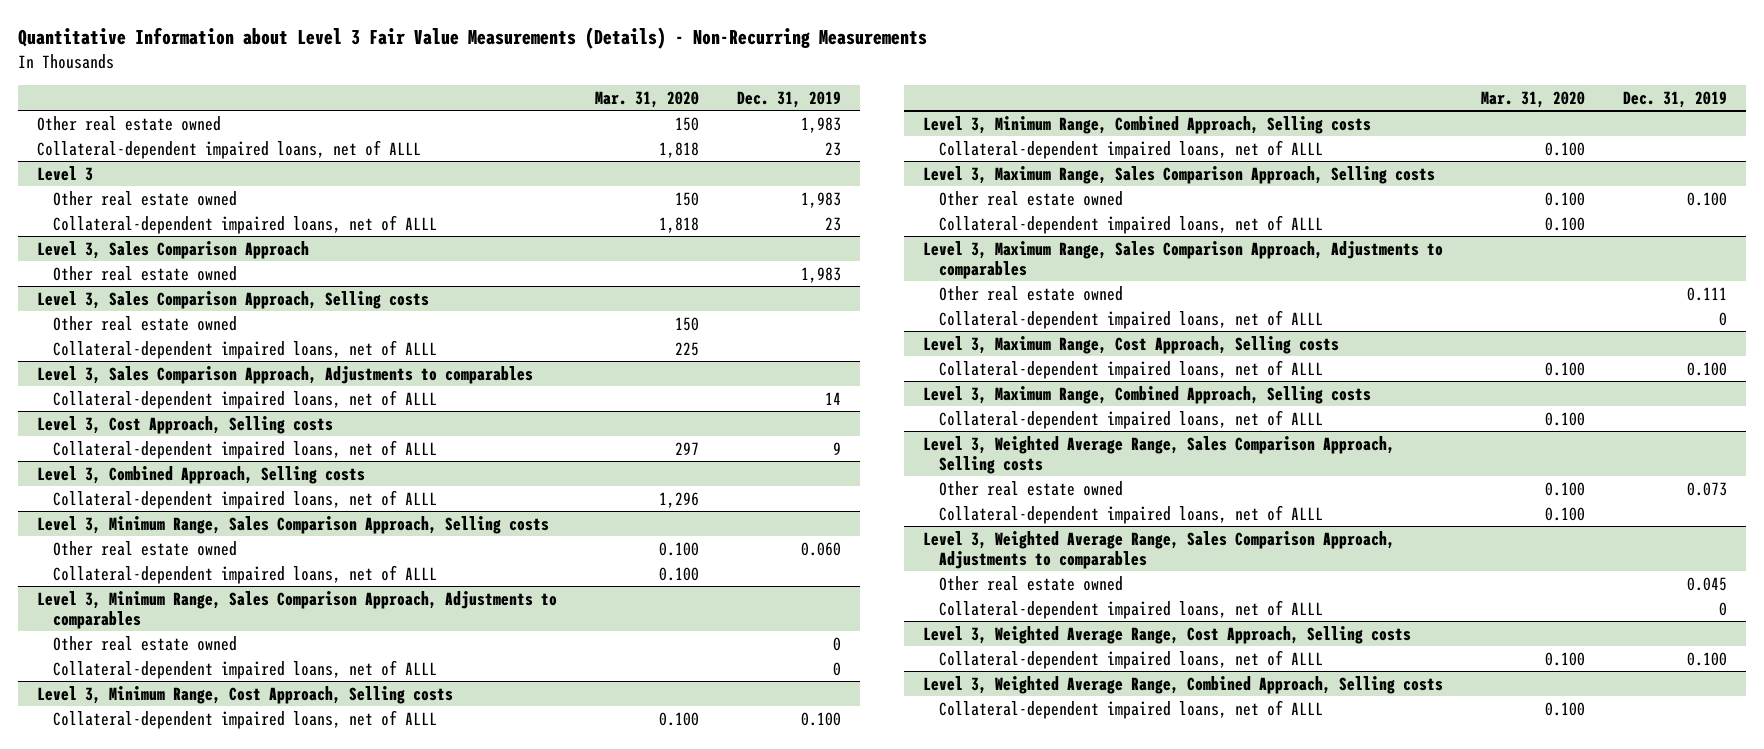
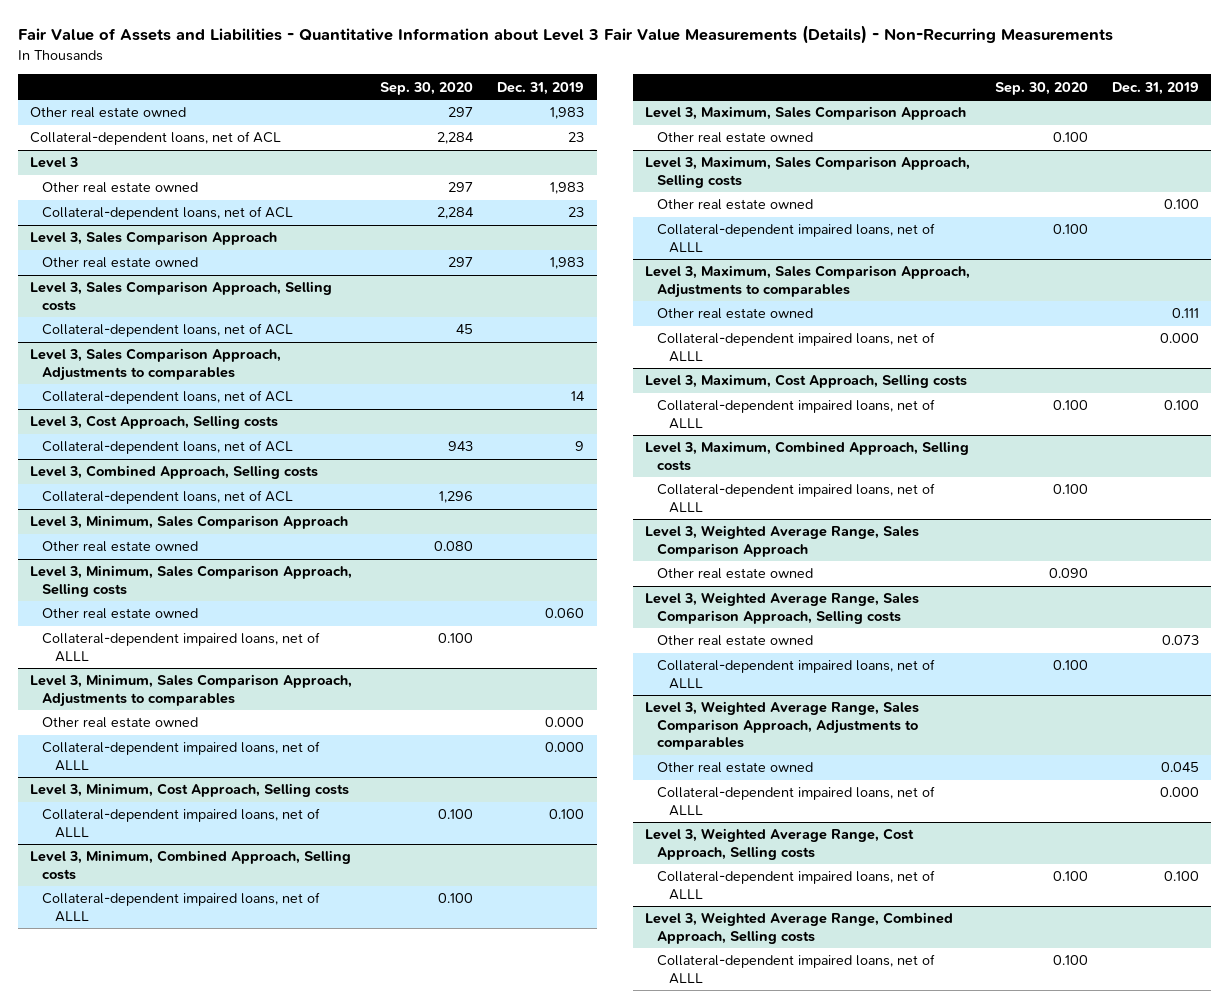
[17,27,927,50] Quantitative Information about Level 3 Fair Value Measurements (Details) - Non-Recurring Measurements -> [17,25,1113,45] Fair Value of Assets and Liabilities - Quantitative Information about Level 3 Fair Value Measurements (Details) - Non-Recurring Measurements
[594,90,699,108] Mar. 31, 2020 -> none
none -> [379,81,473,95] Sep. 30, 2020
[36,139,421,159] Collateral-dependent impaired loans, net of ALLL -> [30,131,282,146] Collateral-dependent loans, net of ACL
[52,214,437,234] Collateral-dependent impaired loans, net of ALLL -> [42,206,294,221] Collateral-dependent loans, net of ACL
[52,315,237,331] Other real estate owned -> none
[52,339,437,359] Collateral-dependent impaired loans, net of ALLL -> [42,323,294,338] Collateral-dependent loans, net of ACL
[52,389,437,409] Collateral-dependent impaired loans, net of ALLL -> [42,390,294,405] Collateral-dependent loans, net of ACL
[52,439,437,459] Collateral-dependent impaired loans, net of ALLL -> [42,440,294,455] Collateral-dependent loans, net of ACL
[52,489,437,509] Collateral-dependent impaired loans, net of ALLL -> [42,490,294,505] Collateral-dependent loans, net of ACL
none -> [30,515,349,530] Level 3, Minimum, Sales Comparison Approach
none -> [42,541,199,553] Other real estate owned
[36,515,549,534] Level 3, Minimum Range, Sales Comparison Approach, Selling costs -> [30,565,353,597] Level 3, Minimum, Sales Comparison Approach, Selling costs
[36,590,557,629] Level 3, Minimum Range, Sales Comparison Approach, Adjustments to comparables -> [30,674,353,707] Level 3, Minimum, Sales Comparison Approach, Adjustments to comparables
[833,636,842,651] 0 -> [545,717,585,728] 0.000
[833,661,842,676] 0 -> [545,742,585,753] 0.000
[36,685,453,704] Level 3, Minimum Range, Cost Approach, Selling costs -> [30,783,350,798] Level 3, Minimum, Cost Approach, Selling costs
[922,115,1371,134] Level 3, Minimum Range, Combined Approach, Selling costs -> [30,850,352,880] Level 3, Minimum, Combined Approach, Selling costs
none -> [644,106,966,121] Level 3, Maximum, Sales Comparison Approach
none -> [657,132,814,144] Other real estate owned
[922,165,1435,184] Level 3, Maximum Range, Sales Comparison Approach, Selling costs -> [644,156,970,188] Level 3, Maximum, Sales Comparison Approach, Selling costs
[922,240,1443,279] Level 3, Maximum Range, Sales Comparison Approach, Adjustments to comparables -> [644,265,970,298] Level 3, Maximum, Sales Comparison Approach, Adjustments to comparables
[1719,311,1728,326] 0 -> [1160,333,1200,344] 0.000
[922,335,1339,354] Level 3, Maximum Range, Cost Approach, Selling costs -> [644,374,967,389] Level 3, Maximum, Cost Approach, Selling costs
[922,385,1371,404] Level 3, Maximum Range, Combined Approach, Selling costs -> [644,441,969,471] Level 3, Maximum, Combined Approach, Selling costs
none -> [644,525,919,557] Level 3, Weighted Average Range, Sales Comparison Approach
none -> [657,568,814,580] Other real estate owned
[1719,601,1728,616] 0 -> [1160,787,1200,798] 0.000

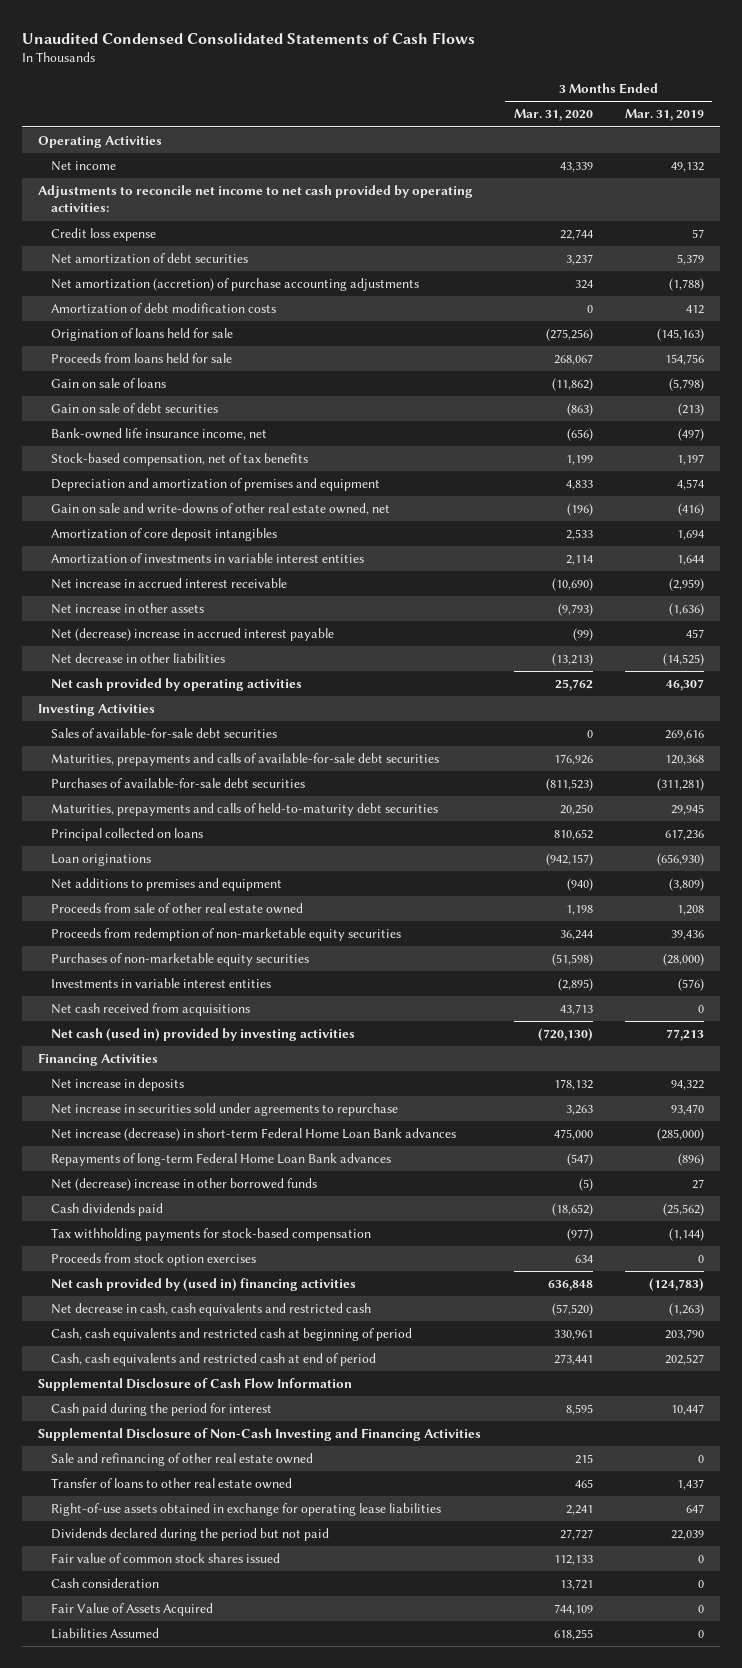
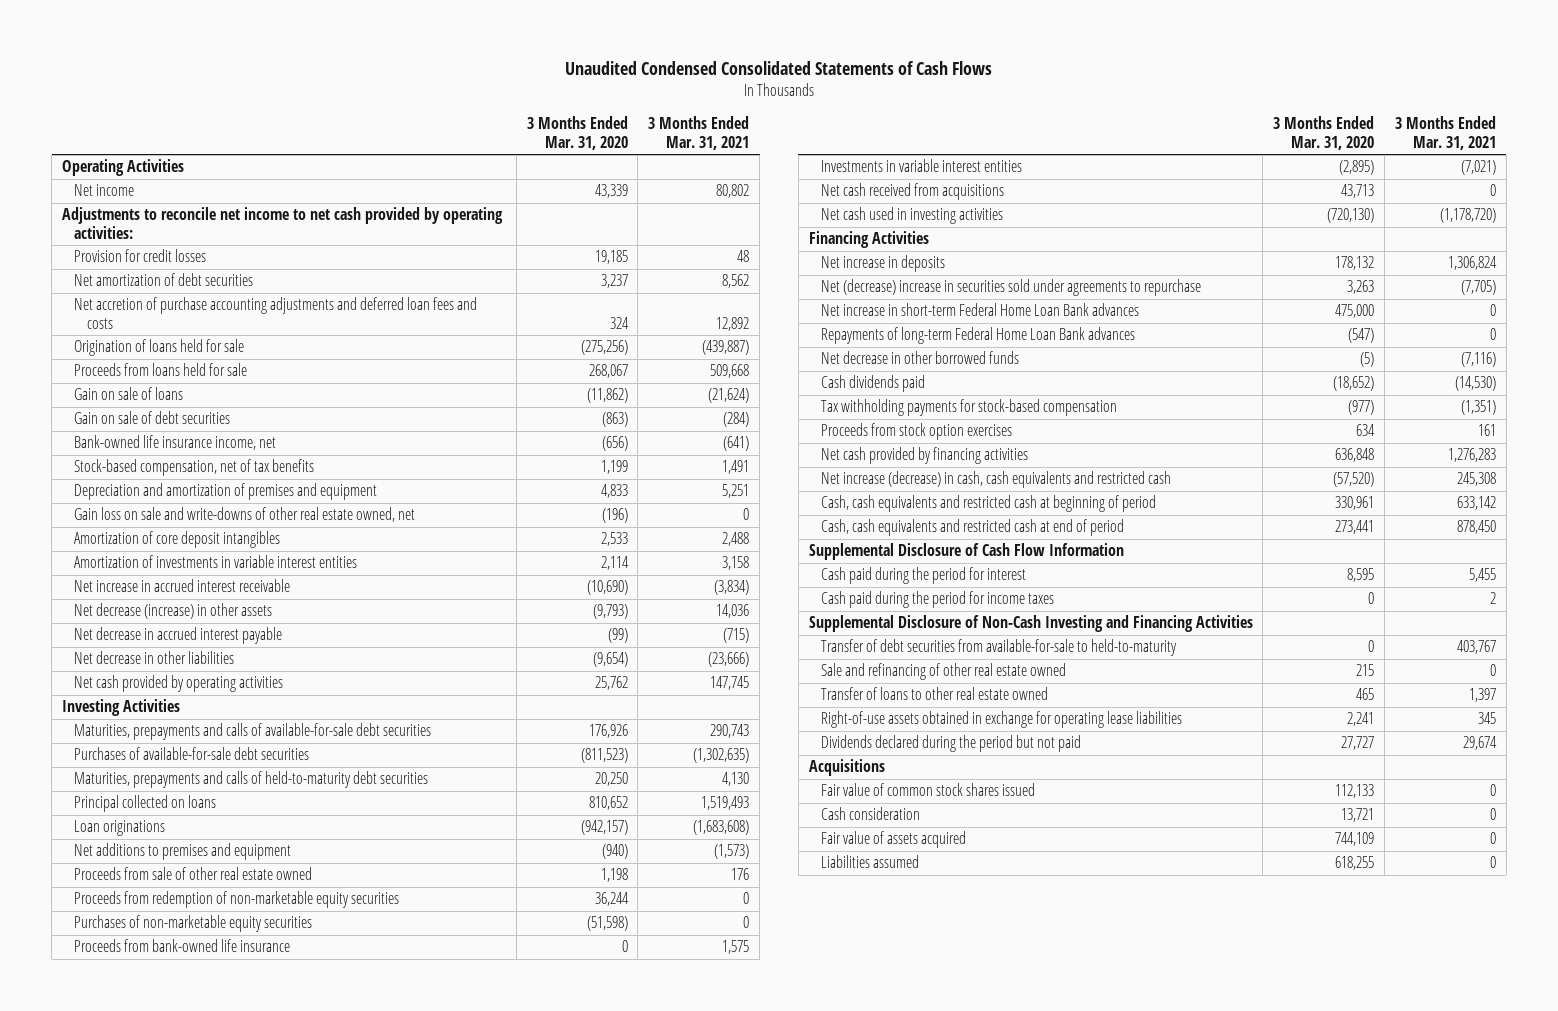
[624,109,704,122] Mar. 31, 2019 -> none
none -> [648,116,750,150] 3 Months Ended Mar. 31, 2021
[50,228,156,242] Credit loss expense -> [74,249,207,263] Provision for credit losses
[559,229,593,241] 22,744 -> [594,250,628,265] 19,185
[50,303,276,315] Amortization of debt modification costs -> none
[50,278,419,292] Net amortization (accretion) of purchase accounting adjustments -> [74,297,478,330] Net accretion of purchase accounting adjustments and deferred loan fees and costs
[50,503,390,516] Gain on sale and write-downs of other real estate owned, net -> [74,507,416,523] Gain loss on sale and write-downs of other real estate owned, net
[50,603,204,615] Net increase in other assets -> [74,603,273,620] Net decrease (increase) in other assets
[50,628,334,642] Net (decrease) increase in accrued interest payable -> [74,627,283,645] Net decrease in accrued interest payable
[551,653,593,667] (13,213) -> [592,652,628,668] (9,654)
[50,728,277,739] Sales of available-for-sale debt securities -> none
none -> [74,939,291,953] Proceeds from bank-owned life insurance
[50,1028,355,1042] Net cash (used in) provided by investing activities -> [821,207,1004,225] Net cash used in investing activities
[50,1103,398,1117] Net increase in securities sold under agreements to repurchase -> [821,279,1202,297] Net (decrease) increase in securities sold under agreements to repurchase
[50,1128,456,1142] Net increase (decrease) in short-term Federal Home Loan Bank advances -> [821,303,1140,317] Net increase in short-term Federal Home Loan Bank advances
[50,1178,317,1192] Net (decrease) increase in other borrowed funds -> [821,351,1020,365] Net decrease in other borrowed funds
[50,1278,356,1292] Net cash provided by (used in) financing activities -> [821,447,1029,465] Net cash provided by financing activities
[50,1303,371,1317] Net decrease in cash, cash equivalents and restricted cash -> [821,471,1172,489] Net increase (decrease) in cash, cash equivalents and restricted cash
none -> [821,591,1055,609] Cash paid during the period for income taxes
none -> [821,639,1178,657] Transfer of debt securities from available-for-sale to held-to-maturity
none -> [808,759,885,777] Acquisitions
[50,1603,213,1617] Fair Value of Assets Acquired -> [821,831,967,849] Fair value of assets acquired
[50,1628,159,1640] Liabilities Assumed -> [821,855,920,869] Liabilities assumed

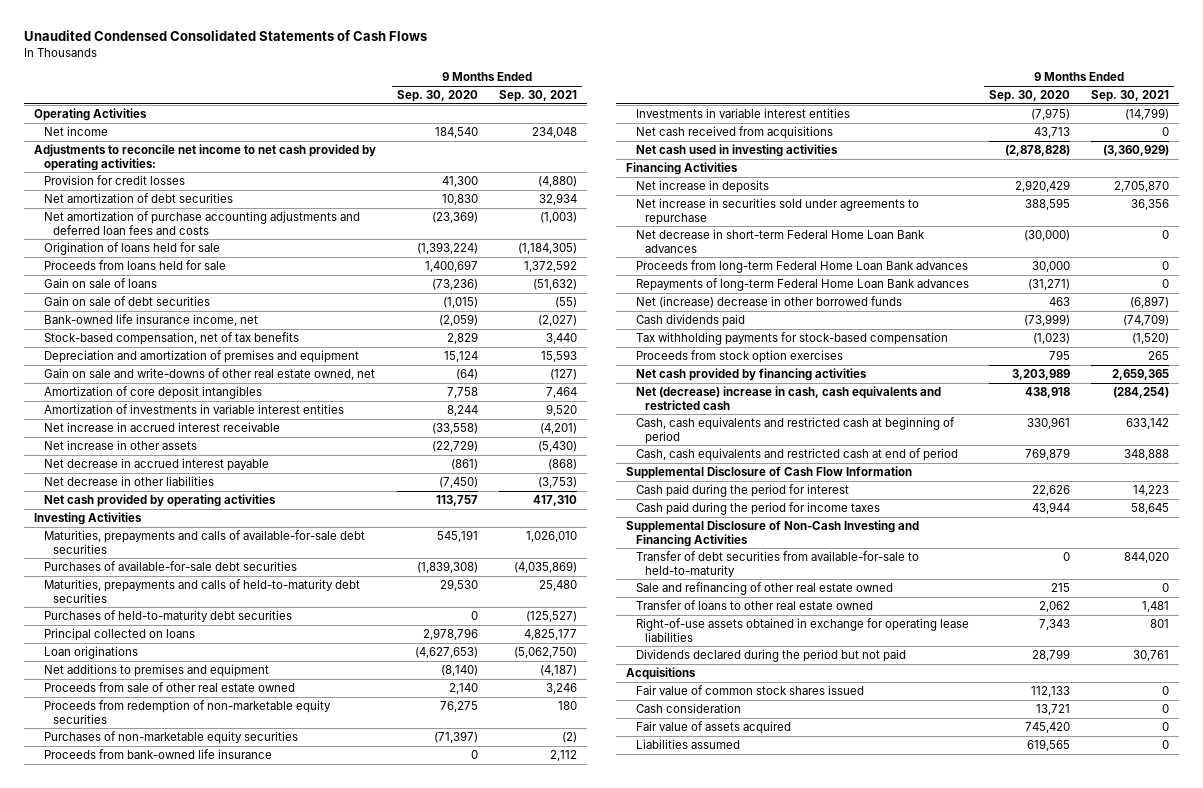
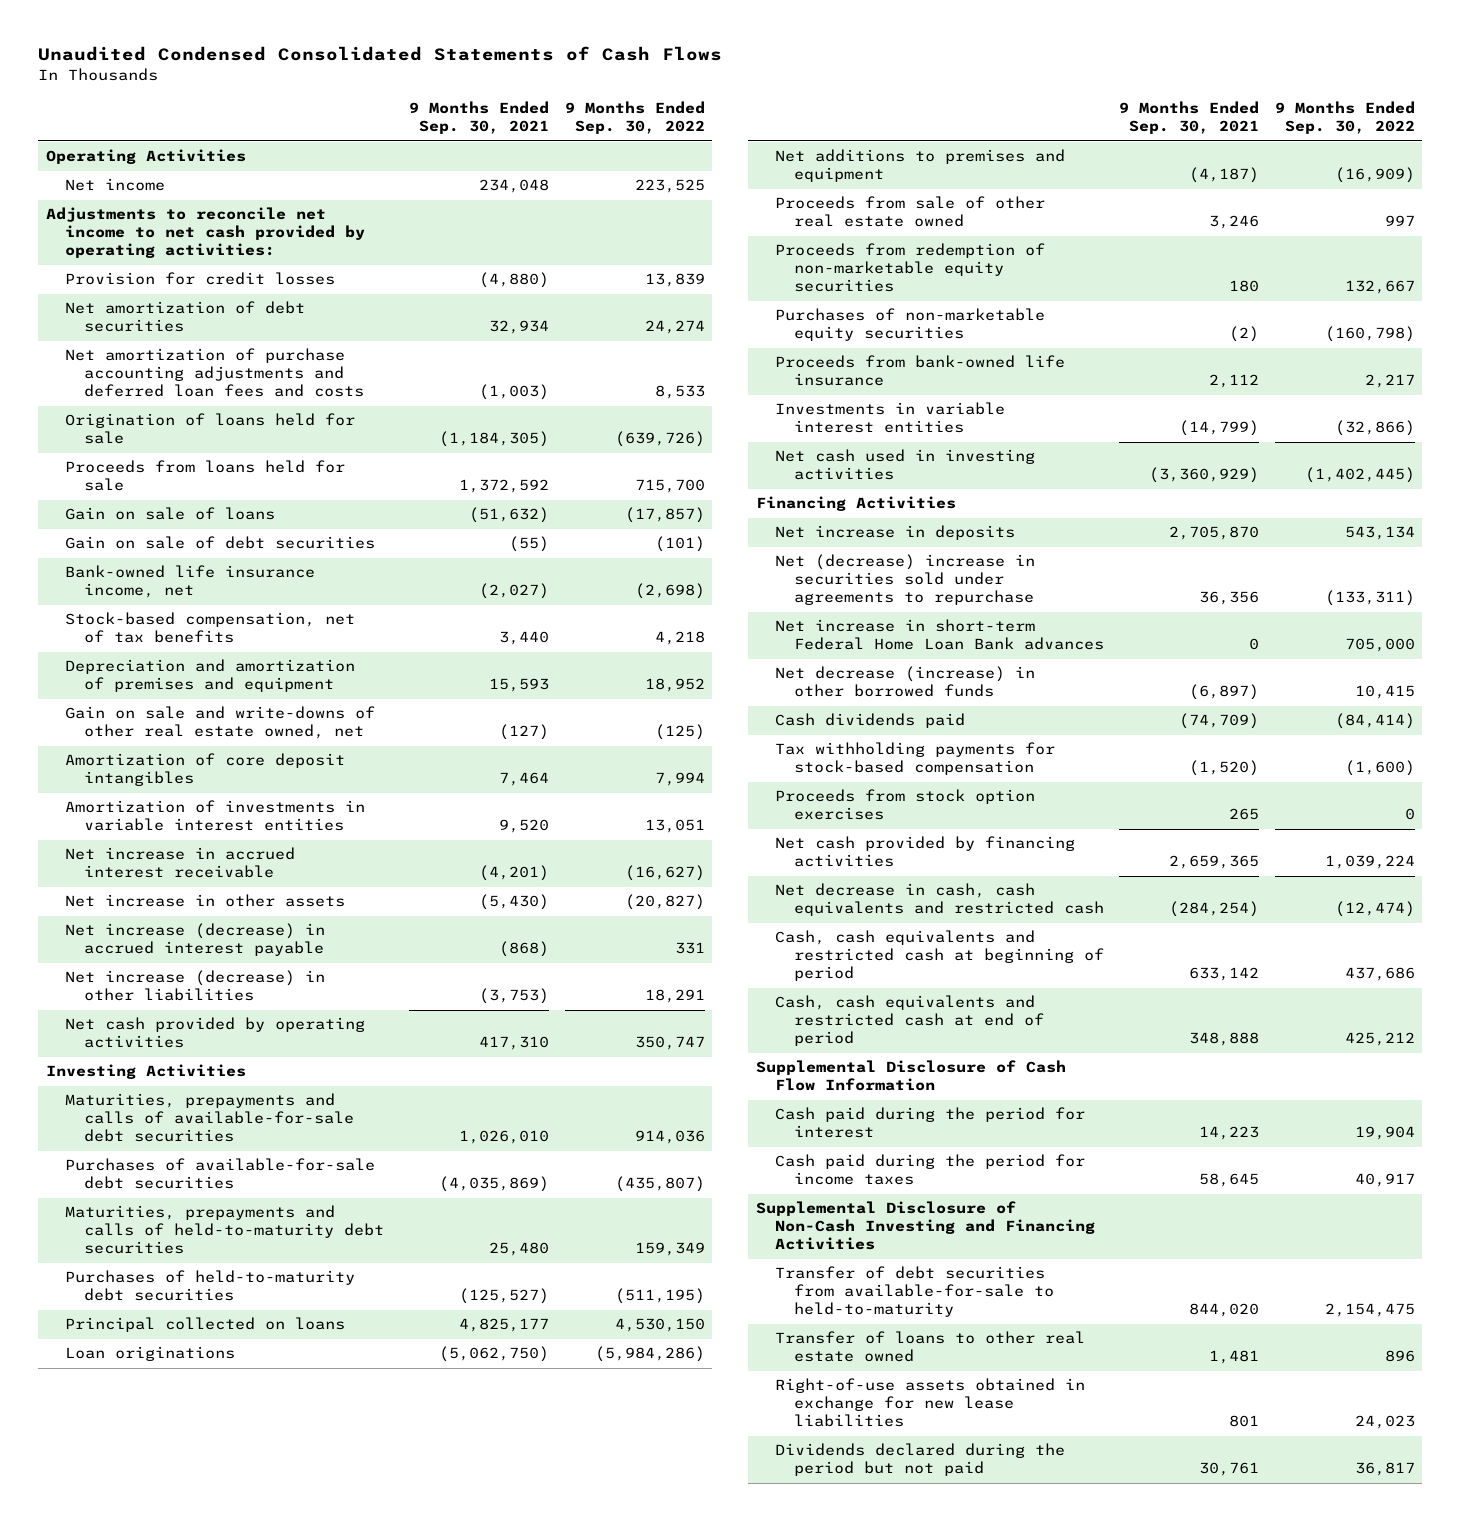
[397,90,479,103] Sep. 30, 2020 -> none
none -> [564,101,705,135] 9 Months Ended Sep. 30, 2022
[43,458,269,472] Net decrease in accrued interest payable -> [64,923,325,957] Net increase (decrease) in accrued interest payable
[43,476,214,487] Net decrease in other liabilities -> [64,970,325,1002] Net increase (decrease) in other liabilities
[635,126,833,140] Net cash received from acquisitions -> none
[635,260,968,274] Proceeds from long-term Federal Home Loan Bank advances -> none
[635,278,969,292] Repayments of long-term Federal Home Loan Bank advances -> none
[635,198,919,225] Net increase in securities sold under agreements to repurchase -> [774,554,1035,606] Net (decrease) increase in securities sold under agreements to repurchase
[635,229,925,253] Net decrease in short-term Federal Home Loan Bank advances -> [774,619,1105,651] Net increase in short-term Federal Home Loan Bank advances
[635,296,902,309] Net (increase) decrease in other borrowed funds -> [774,666,1035,698] Net decrease (increase) in other borrowed funds
[635,386,941,410] Net (decrease) increase in cash, cash equivalents and restricted cash -> [774,883,1105,917] Net decrease in cash, cash equivalents and restricted cash
[635,582,893,596] Sale and refinancing of other real estate owned -> none
[635,618,969,642] Right-of-use assets obtained in exchange for operating lease liabilities -> [774,1378,1085,1428] Right-of-use assets obtained in exchange for new lease liabilities
[626,667,697,681] Acquisitions -> none
[635,685,864,696] Fair value of common stock shares issued -> none
[635,703,741,714] Cash consideration -> none
[635,721,791,735] Fair value of assets acquired -> none
[635,739,740,750] Liabilities assumed -> none

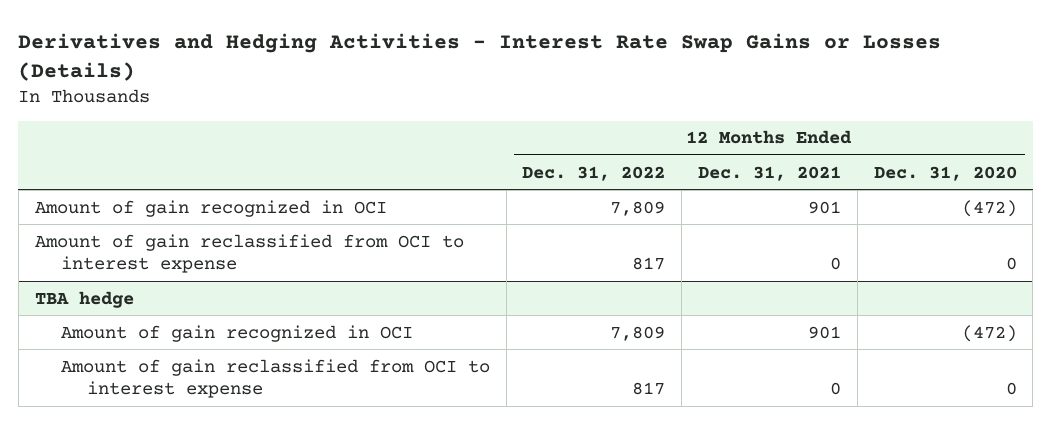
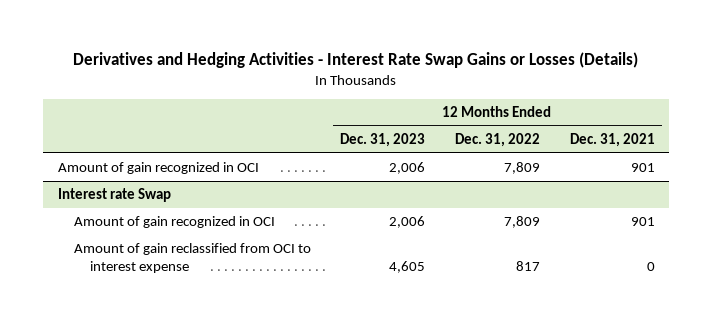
[873,165,1017,181] Dec. 31, 2020 -> none
none -> [340,133,426,148] Dec. 31, 2023
[34,233,464,274] Amount of gain reclassified from OCI to interest expense -> none
[34,290,134,308] TBA hedge -> [57,188,171,203] Interest rate Swap

